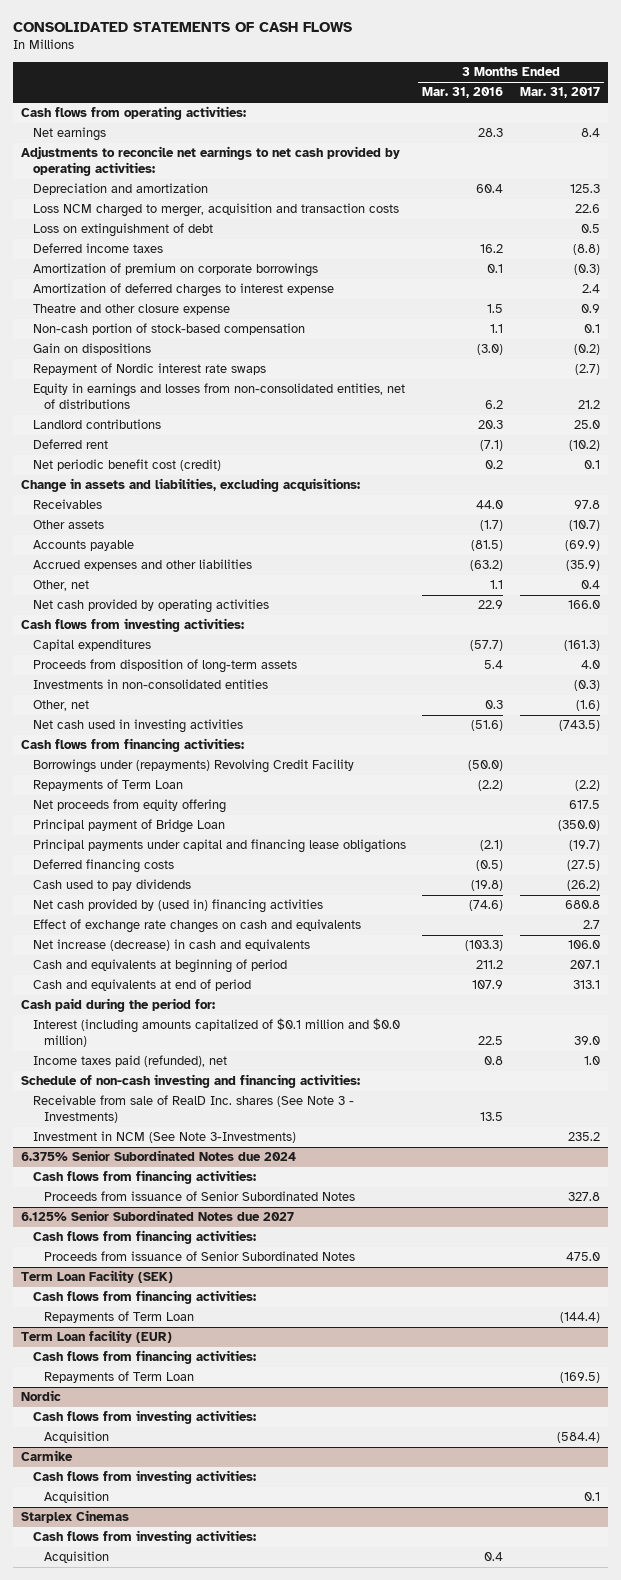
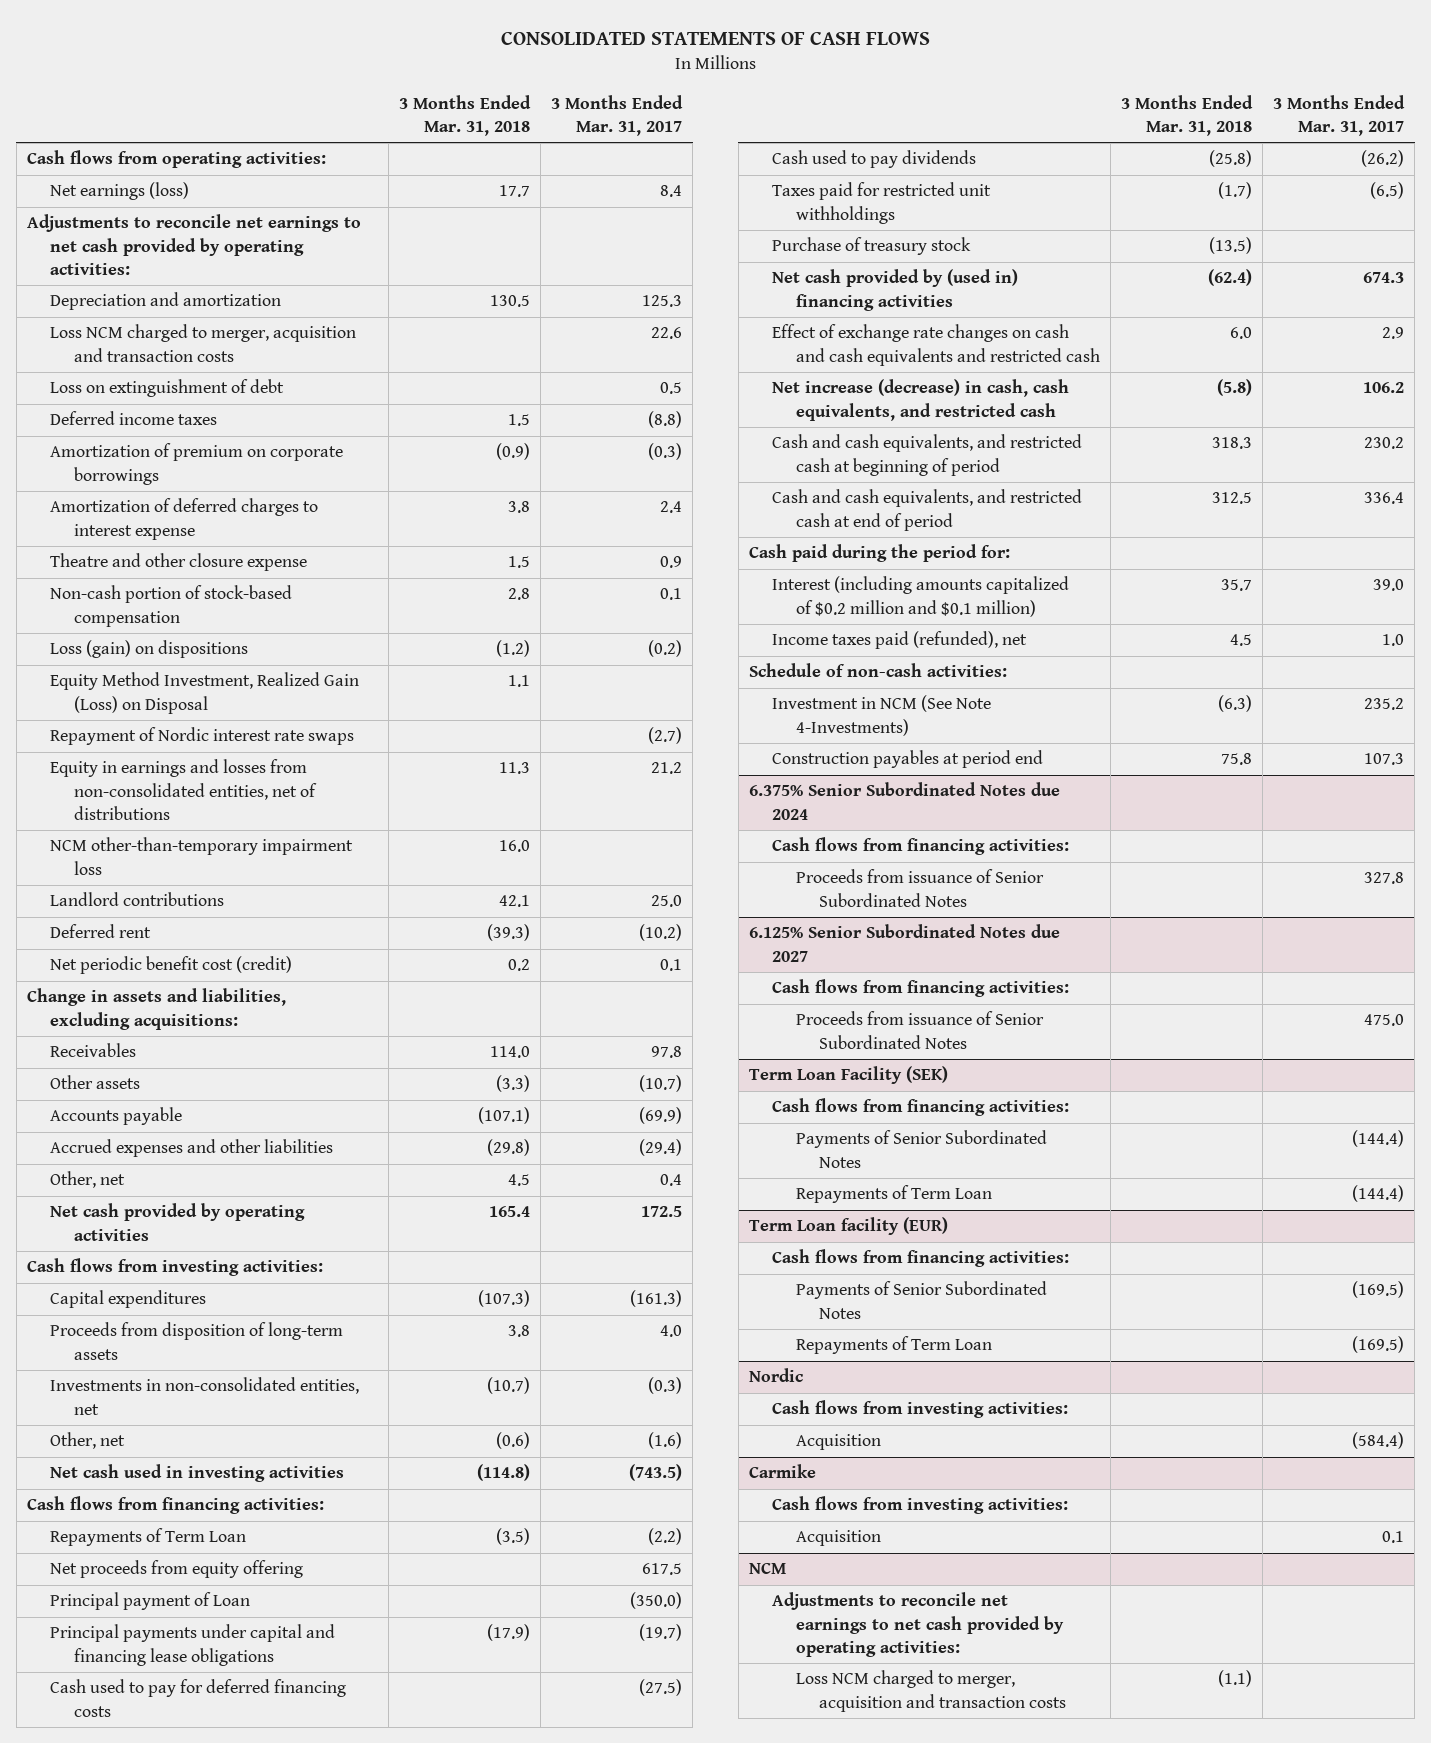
[422,87,504,99] Mar. 31, 2016 -> none
none -> [399,94,532,137] 3 Months Ended Mar. 31, 2018
[32,127,106,142] Net earnings -> [50,182,190,201] Net earnings (loss)
[32,343,151,356] Gain on dispositions -> [50,640,249,659] Loss (gain) on dispositions
none -> [50,672,360,714] Equity Method Investment, Realized Gain (Loss) on Disposal
none -> [50,837,354,875] NCM other-than-temporary impairment loss
[565,560,600,572] (35.9) -> [639,1139,683,1157] (29.4)
[567,600,600,610] 166.0 -> [641,1206,683,1218] 172.5
[32,679,268,690] Investments in non-consolidated entities -> [50,1377,360,1415] Investments in non-consolidated entities, net
[32,759,354,774] Borrowings under (repayments) Revolving Credit Facility -> none
[32,819,225,834] Principal payment of Bridge Loan -> [50,1592,251,1611] Principal payment of Loan
[32,859,174,874] Deferred financing costs -> [50,1679,347,1717] Cash used to pay for deferred financing costs
none -> [772,182,992,224] Taxes paid for restricted unit withholdings
none -> [772,237,972,256] Purchase of treasury stock
[564,900,600,910] 680.8 -> [1363,272,1405,284] 674.3
[32,919,361,934] Effect of exchange rate changes on cash and equivalents -> [772,324,1100,366] Effect of exchange rate changes on cash and cash equivalents and restricted cash
[582,920,600,930] 2.7 -> [1382,327,1405,340] 2.9
[32,939,310,952] Net increase (decrease) in cash and equivalents -> [772,379,1070,421] Net increase (decrease) in cash, cash equivalents, and restricted cash
[567,940,600,950] 106.0 -> [1363,382,1405,394] 106.2
[32,959,287,974] Cash and equivalents at beginning of period -> [772,434,1083,476] Cash and cash equivalents, and restricted cash at beginning of period
[569,960,600,970] 207.1 -> [1364,437,1405,450] 230.2
[32,979,251,992] Cash and equivalents at end of period -> [772,489,1083,531] Cash and cash equivalents, and restricted cash at end of period
[572,980,600,990] 313.1 -> [1364,492,1405,505] 336.4
[32,1018,400,1047] Interest (including amounts capitalized of $0.1 million and $0.0 million) -> [772,576,1070,617] Interest (including amounts capitalized of $0.2 million and $0.1 million)
[32,1095,354,1123] Receivable from sale of RealD Inc. shares (See Note 3 - Investments) -> none
[20,1074,360,1089] Schedule of non-cash investing and financing activities: -> [748,663,1007,678] Schedule of non-cash activities:
[32,1131,296,1144] Investment in NCM (See Note 3-Investments) -> [772,695,992,736] Investment in NCM (See Note 4-Investments)
none -> [772,750,1044,769] Construction payables at period end
none -> [795,1130,1047,1168] Payments of Senior Subordinated Notes
none -> [795,1281,1047,1319] Payments of Senior Subordinated Notes
[20,1510,129,1524] Starplex Cinemas -> none
[32,1530,256,1545] Cash flows from investing activities: -> none
[44,1551,110,1564] Acquisition -> none
none -> [748,1563,786,1575] NCM
none -> [772,1592,1064,1657] Adjustments to reconcile net earnings to net cash provided by operating activities:
none -> [795,1670,1066,1712] Loss NCM charged to merger, acquisition and transaction costs

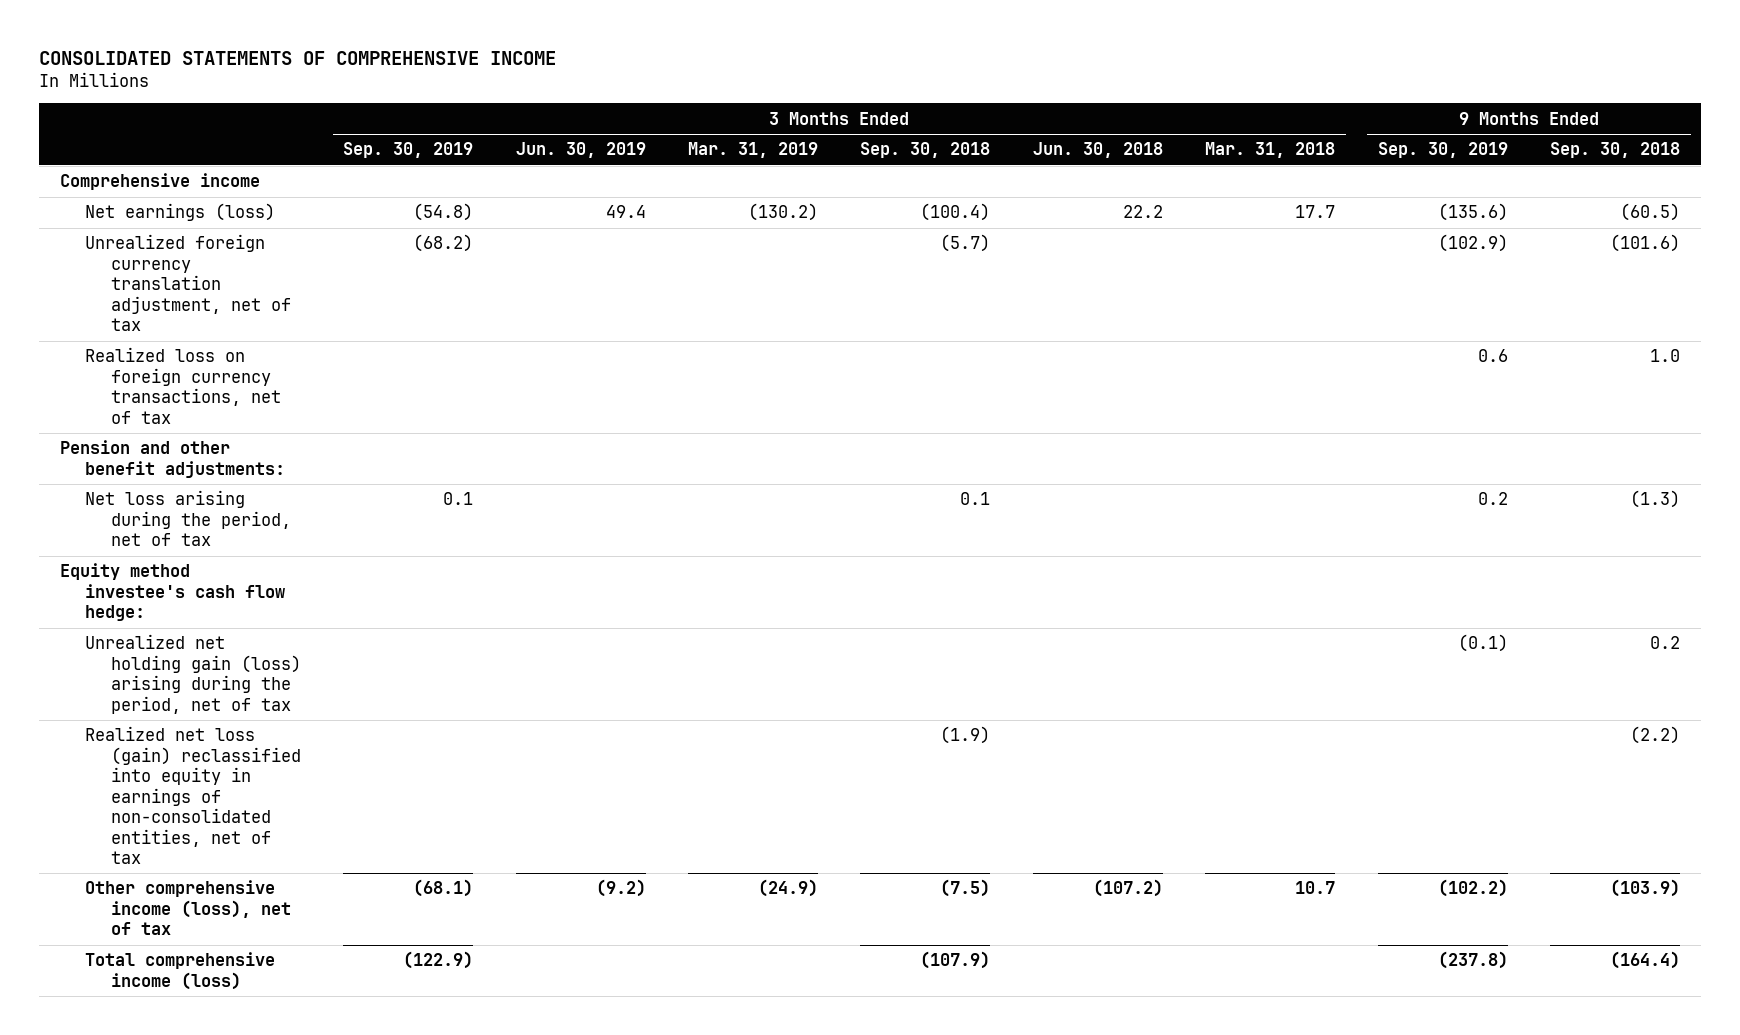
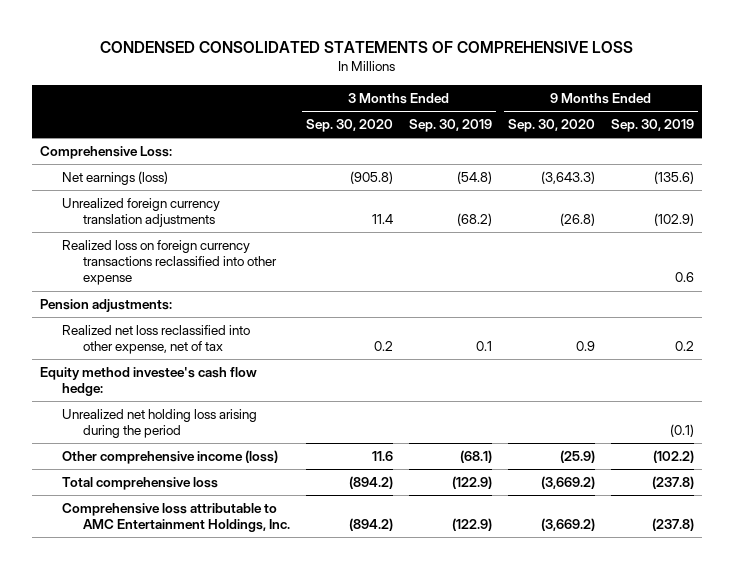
[38,50,556,65] CONSOLIDATED STATEMENTS OF COMPREHENSIVE INCOME -> [100,40,634,53] CONDENSED CONSOLIDATED STATEMENTS OF COMPREHENSIVE LOSS
[515,142,646,159] Jun. 30, 2019 -> none
[688,142,819,159] Mar. 31, 2019 -> none
[860,142,991,159] Sep. 30, 2018 -> none
[1032,142,1163,159] Jun. 30, 2018 -> none
[1205,142,1336,159] Mar. 31, 2018 -> none
[1550,142,1681,159] Sep. 30, 2018 -> none
none -> [306,119,394,133] Sep. 30, 2020
none -> [508,119,596,133] Sep. 30, 2020
[60,173,261,191] Comprehensive income -> [39,146,172,160] Comprehensive Loss:
[85,234,291,332] Unrealized foreign currency translation adjustment, net of tax -> [61,198,220,228] Unrealized foreign currency translation adjustments
[85,347,281,424] Realized loss on foreign currency transactions, net of tax -> [61,240,278,286] Realized loss on foreign currency transactions reclassified into other expense
[60,440,286,478] Pension and other benefit adjustments: -> [39,299,172,313] Pension adjustments:
[85,490,291,547] Net loss arising during the period, net of tax -> [61,325,250,355] Realized net loss reclassified into other expense, net of tax
[85,726,301,865] Realized net loss (gain) reclassified into equity in earnings of non-consolidated entities, net of tax -> none
[85,634,301,714] Unrealized net holding gain (loss) arising during the period, net of tax -> [61,409,257,439] Unrealized net holding loss arising during the period
[85,880,291,936] Other comprehensive income (loss), net of tax -> [61,450,278,465] Other comprehensive income (loss)
none -> [61,477,218,491] Total comprehensive loss
[85,952,276,990] Total comprehensive income (loss) -> [61,503,291,533] Comprehensive loss attributable to AMC Entertainment Holdings, Inc.

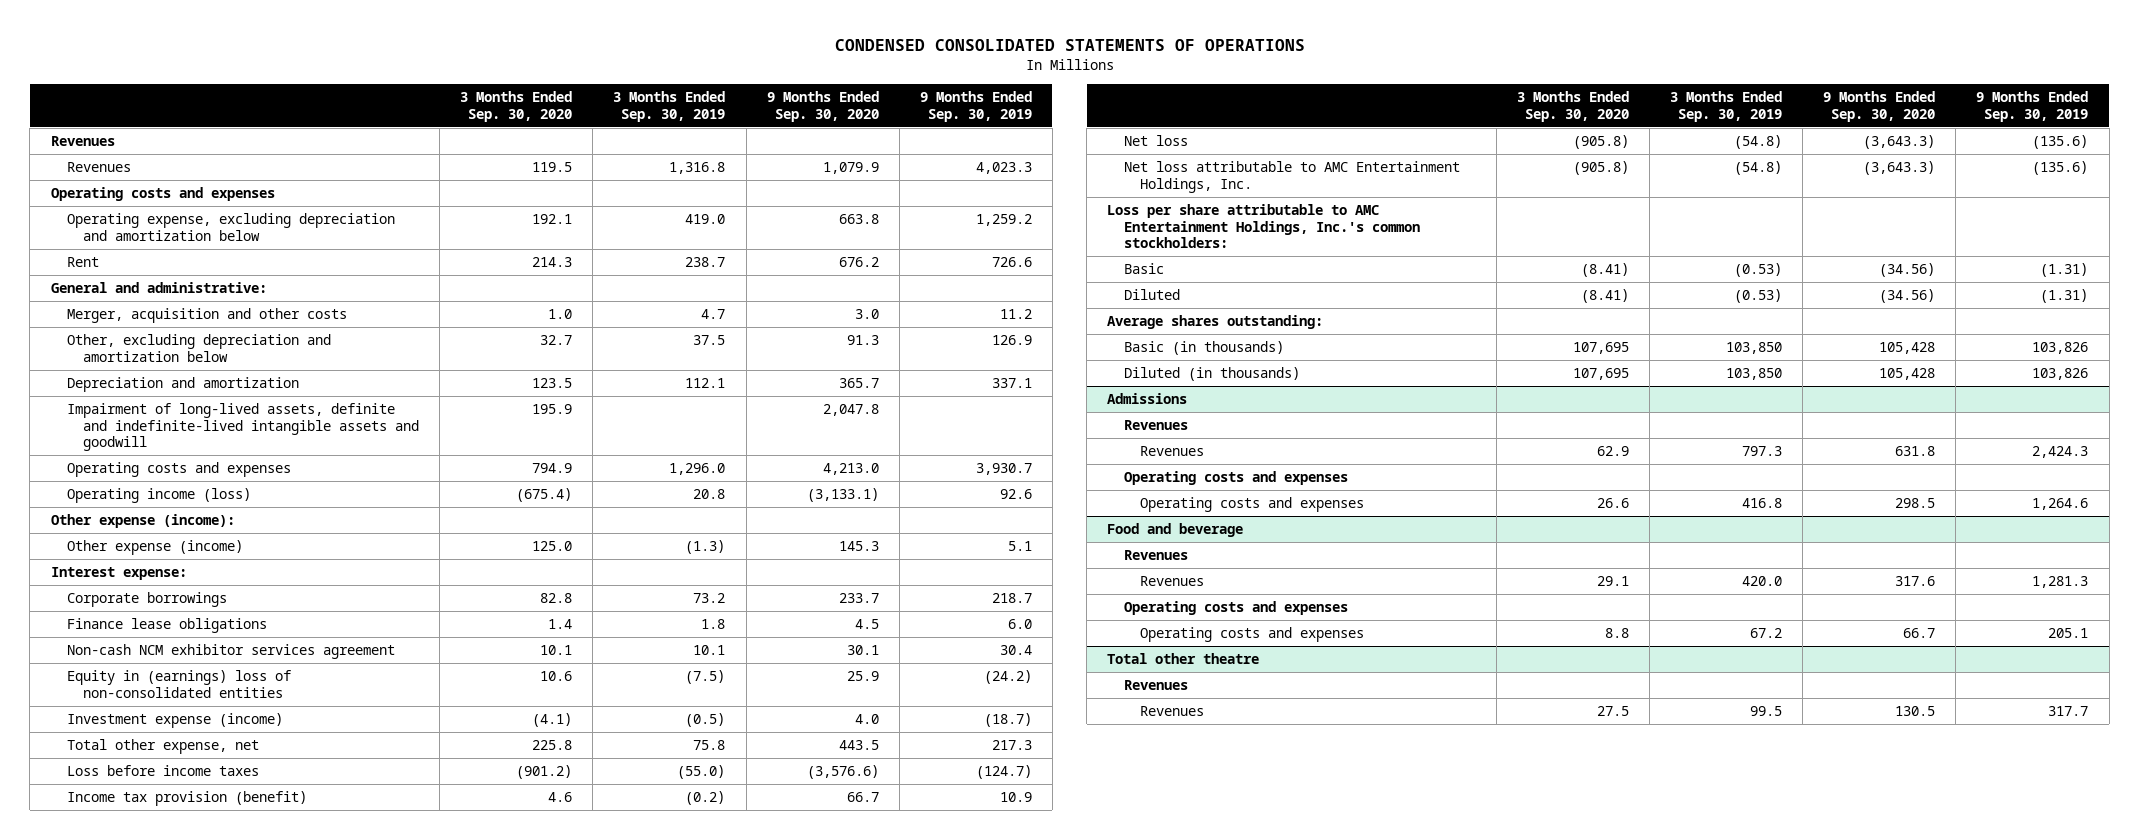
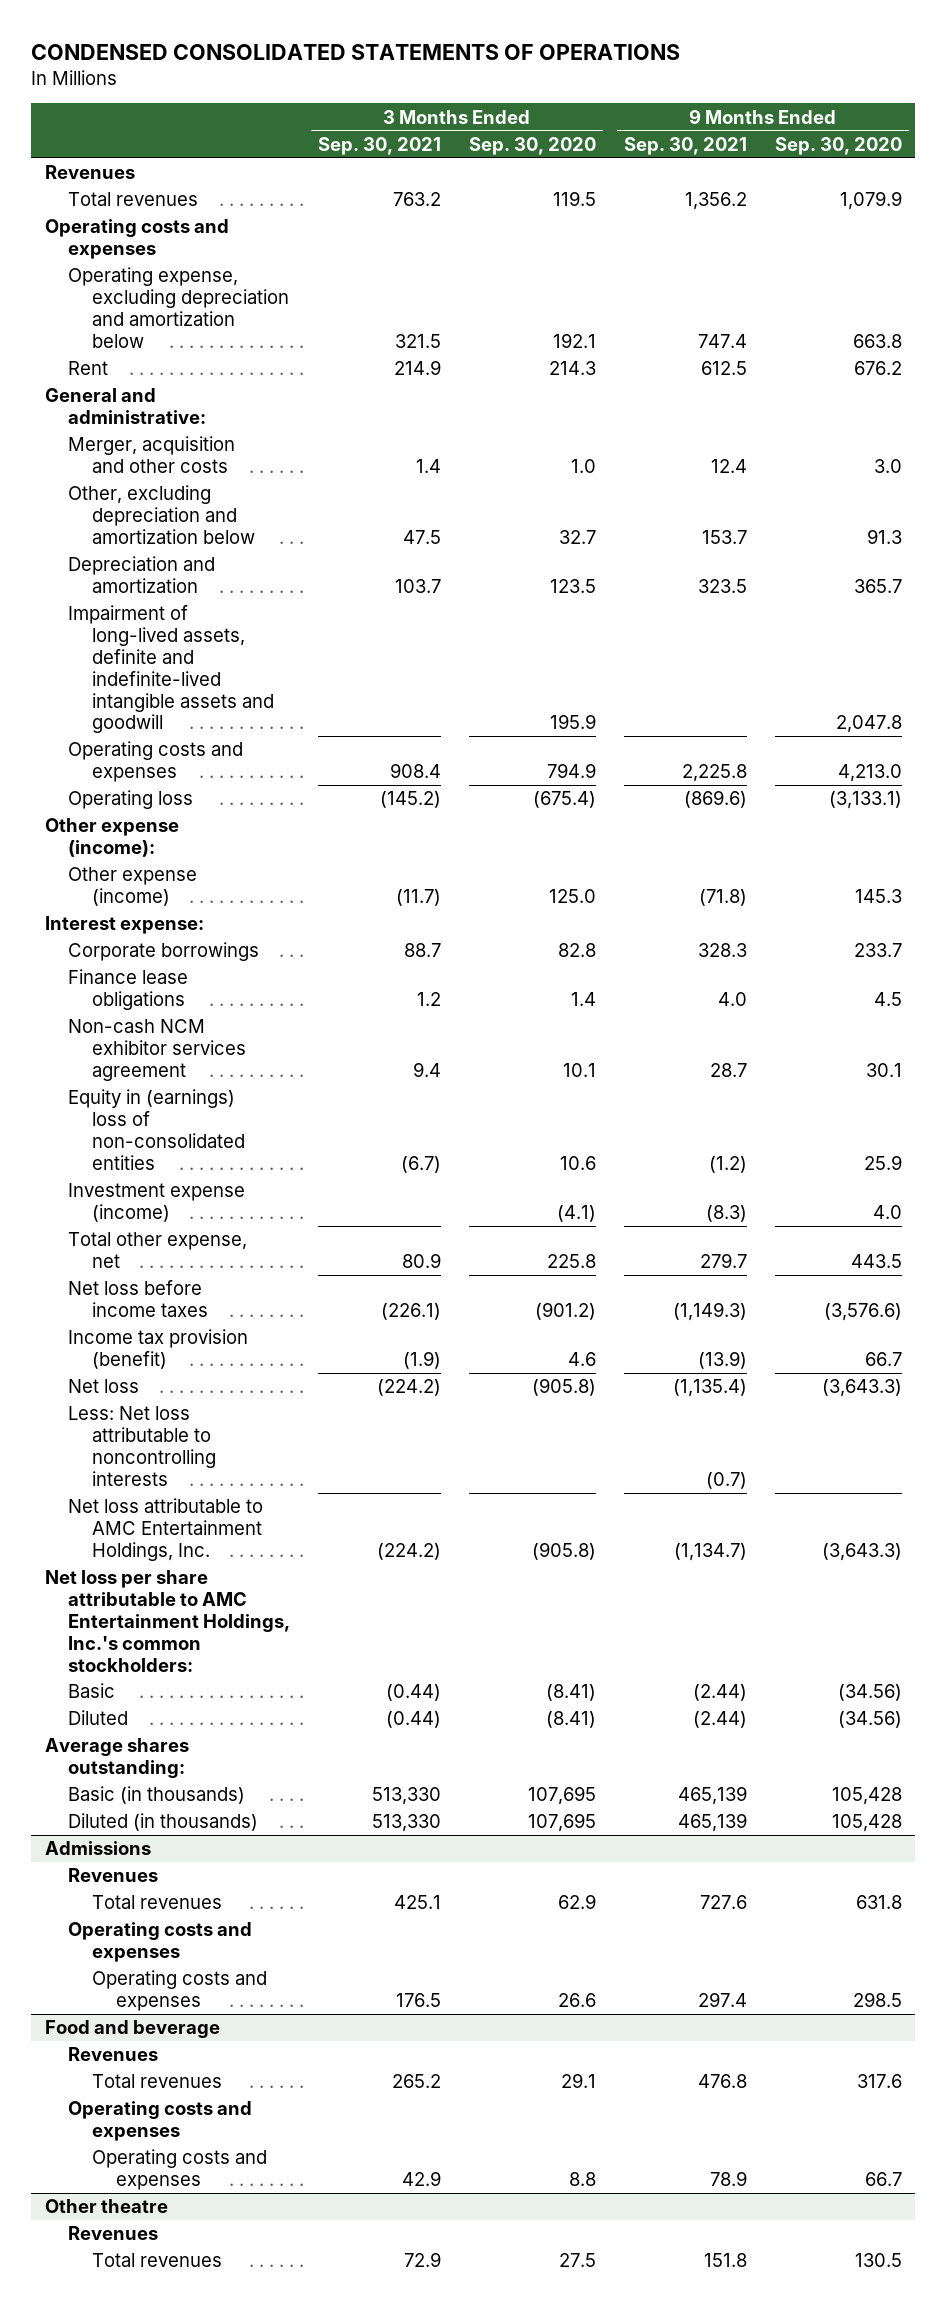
[613,91,726,122] 3 Months Ended Sep. 30, 2019 -> none
[919,91,1032,122] 9 Months Ended Sep. 30, 2019 -> none
none -> [318,137,442,156] Sep. 30, 2021
none -> [623,137,747,156] Sep. 30, 2021
[66,162,131,173] Revenues -> [68,192,199,207] Total revenues
[66,488,251,504] Operating income (loss) -> [68,790,194,810] Operating loss
[66,765,259,777] Loss before income taxes -> [68,1280,209,1318] Net loss before income taxes
none -> [68,1406,217,1486] Less: Net loss attributable to noncontrolling interests
[1107,204,1420,249] Loss per share attributable to AMC Entertainment Holdings, Inc.'s common stockholders: -> [44,1570,291,1672] Net loss per share attributable to AMC Entertainment Holdings, Inc.'s common stockholders:
[1140,446,1205,457] Revenues -> [92,1895,223,1910] Total revenues
[1140,576,1205,587] Revenues -> [92,2074,223,2089] Total revenues
[1107,653,1260,665] Total other theatre -> [44,2199,168,2214] Other theatre
[1140,706,1205,717] Revenues -> [92,2253,223,2268] Total revenues

